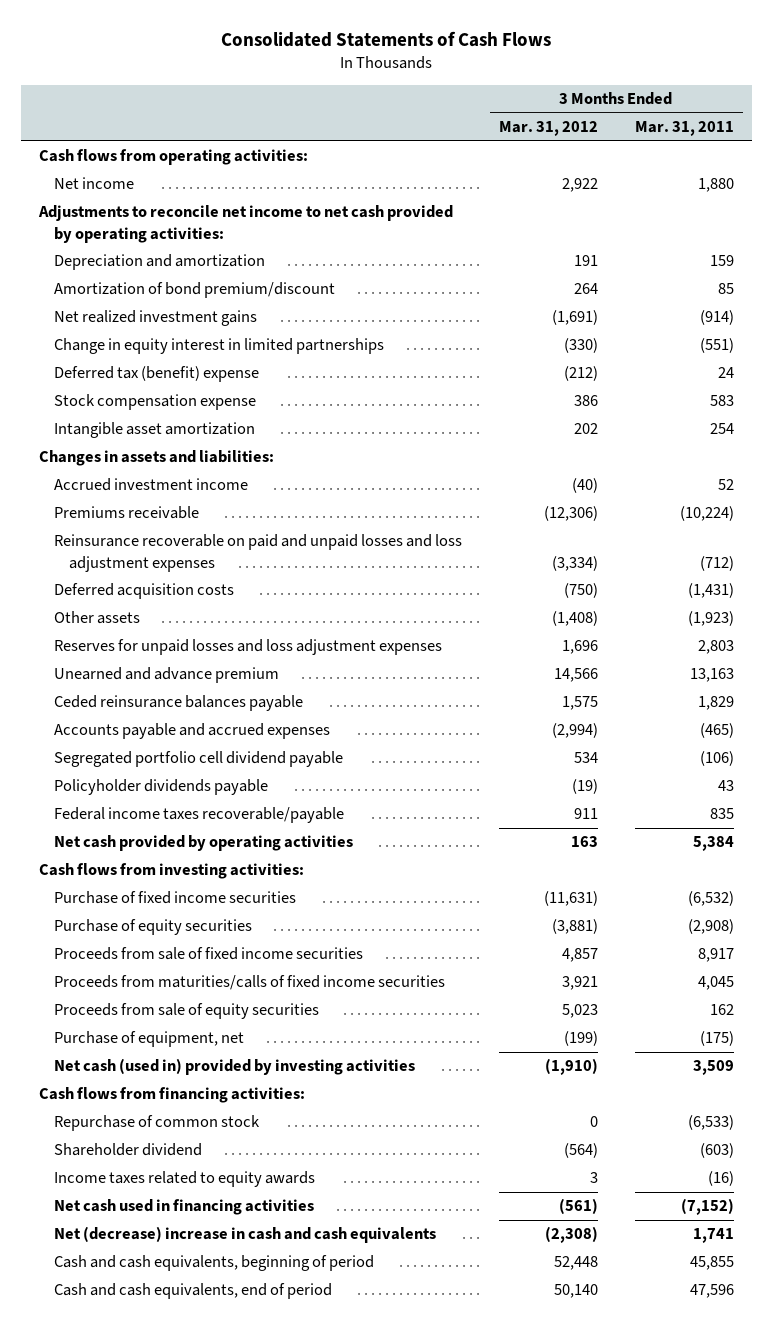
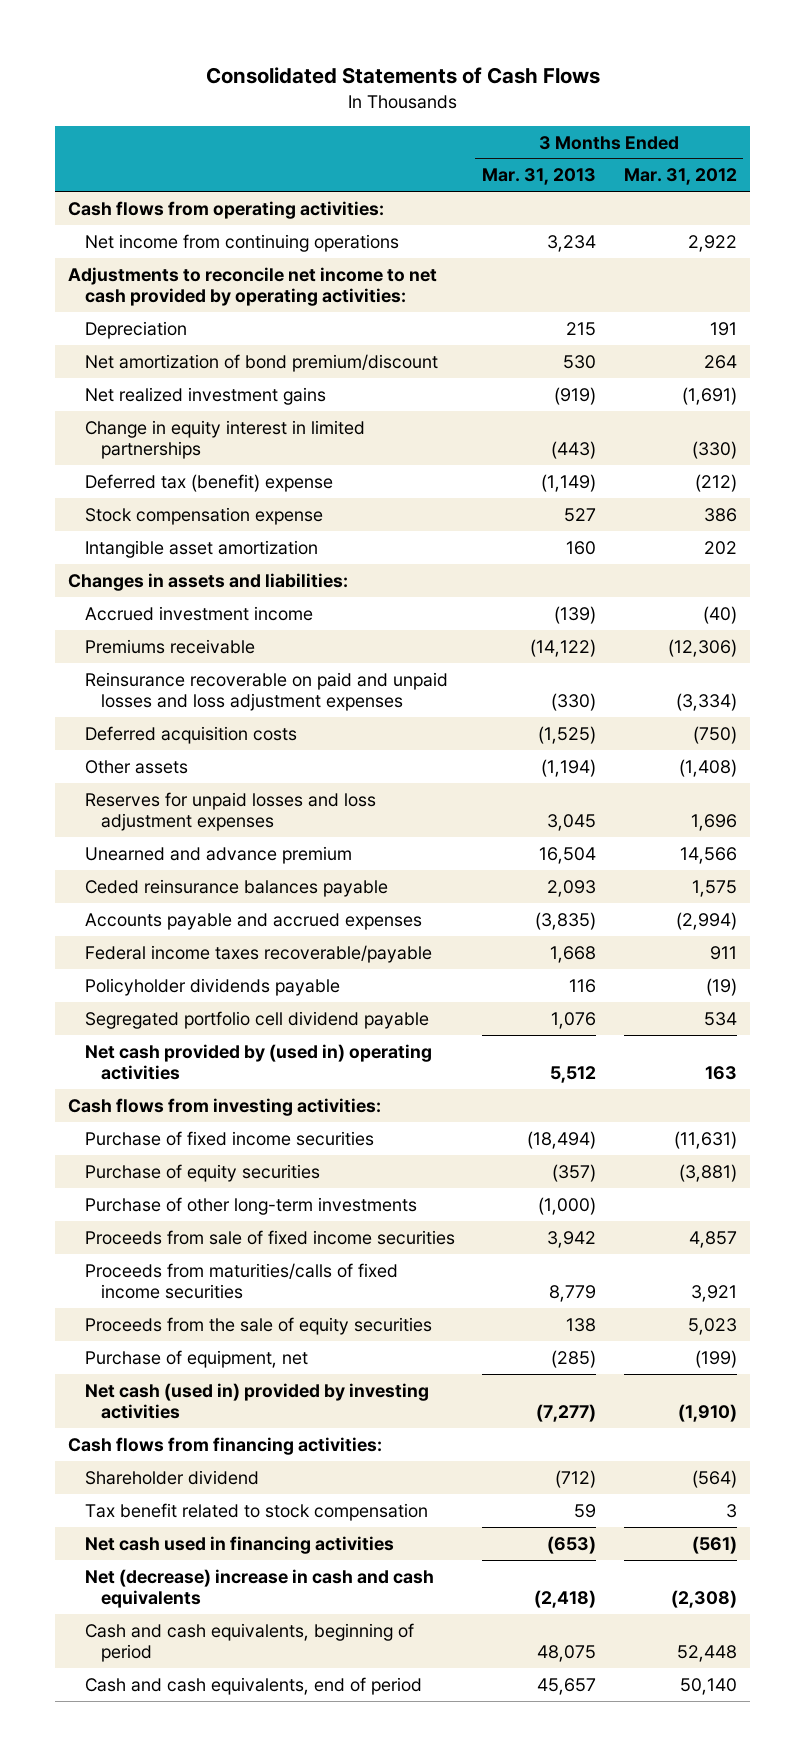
[634,120,734,136] Mar. 31, 2011 -> none
none -> [482,168,597,186] Mar. 31, 2013
[53,177,134,190] Net income -> [84,233,399,252] Net income from continuing operations
[53,254,265,271] Depreciation and amortization -> [84,320,187,339] Depreciation
[53,282,335,299] Amortization of bond premium/discount -> [84,353,438,372] Net amortization of bond premium/discount
[53,779,268,796] Policyholder dividends payable -> [84,977,340,996] Policyholder dividends payable
[53,751,343,768] Segregated portfolio cell dividend payable -> [84,1010,429,1029] Segregated portfolio cell dividend payable
[53,835,353,852] Net cash provided by operating activities -> [84,1043,432,1081] Net cash provided by (used in) operating activities
none -> [84,1196,417,1215] Purchase of other long-term investments
[53,1003,319,1020] Proceeds from sale of equity securities -> [84,1316,432,1335] Proceeds from the sale of equity securities
[53,1115,260,1132] Repurchase of common stock -> none
[53,1171,315,1188] Income taxes related to equity awards -> none
none -> [84,1502,428,1521] Tax benefit related to stock compensation

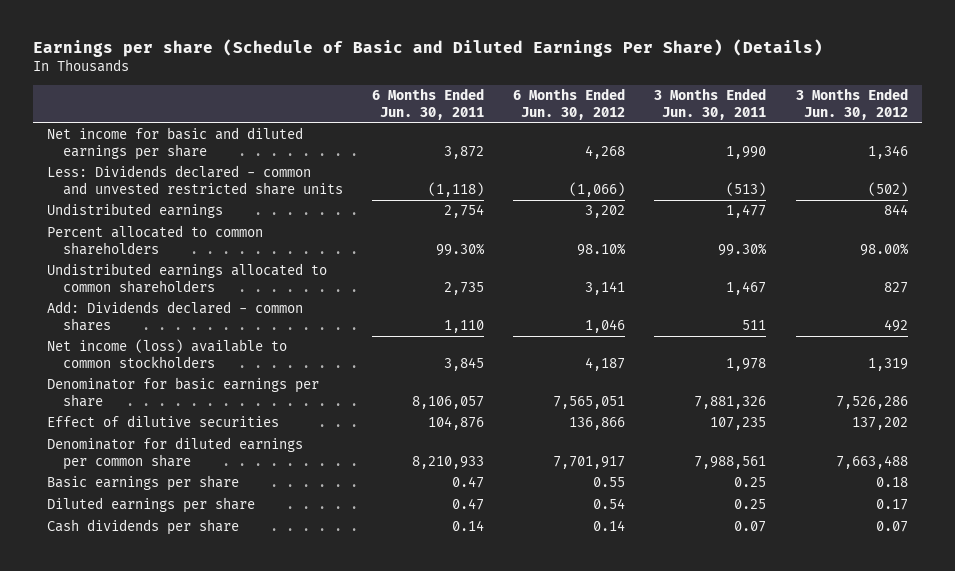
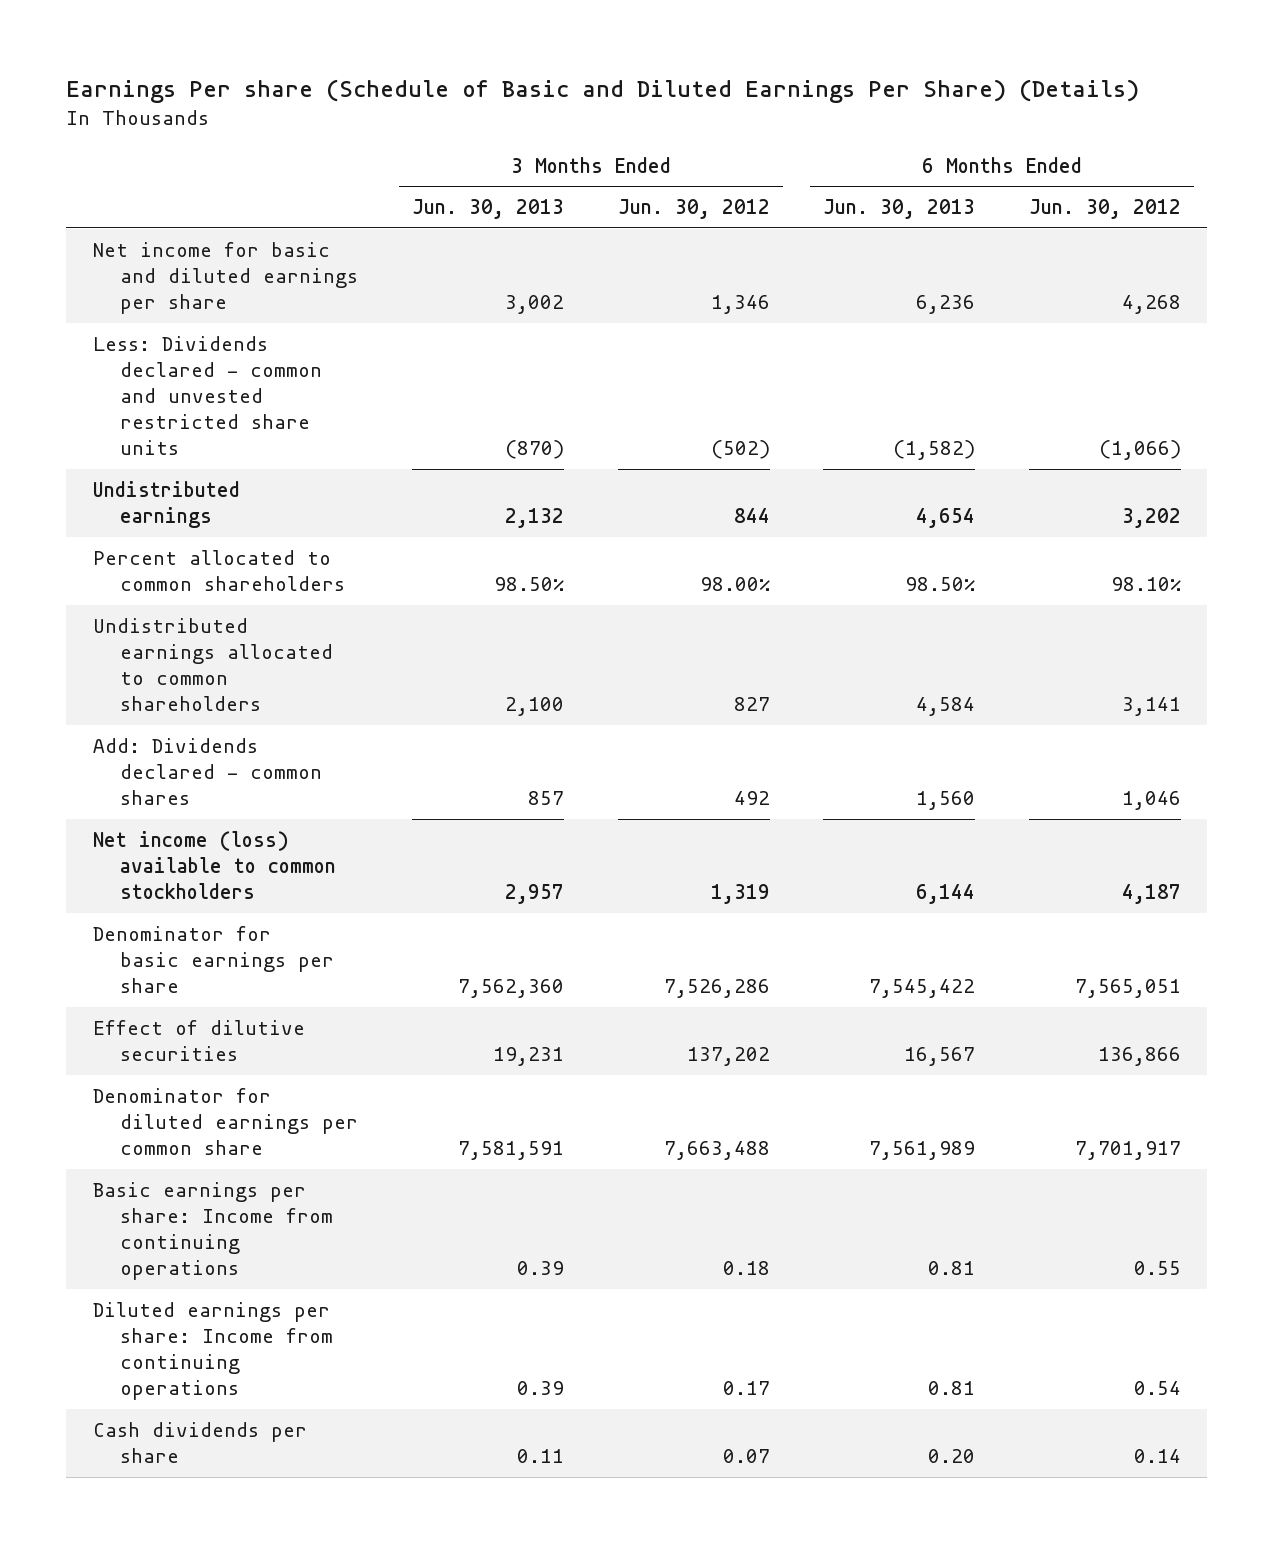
[32,39,823,58] Earnings per share (Schedule of Basic and Diluted Earnings Per Share) (Details) -> [65,79,1139,104] Earnings Per share (Schedule of Basic and Diluted Earnings Per Share) (Details)
[372,88,485,120] 6 Months Ended Jun. 30, 2011 -> none
[654,88,767,120] 3 Months Ended Jun. 30, 2011 -> none
none -> [411,199,564,220] Jun. 30, 2013
none -> [823,199,976,220] Jun. 30, 2013
[47,475,240,492] Basic earnings per share -> [92,1181,334,1280] Basic earnings per share: Income from continuing operations
[47,497,256,514] Diluted earnings per share -> [92,1301,334,1400] Diluted earnings per share: Income from continuing operations

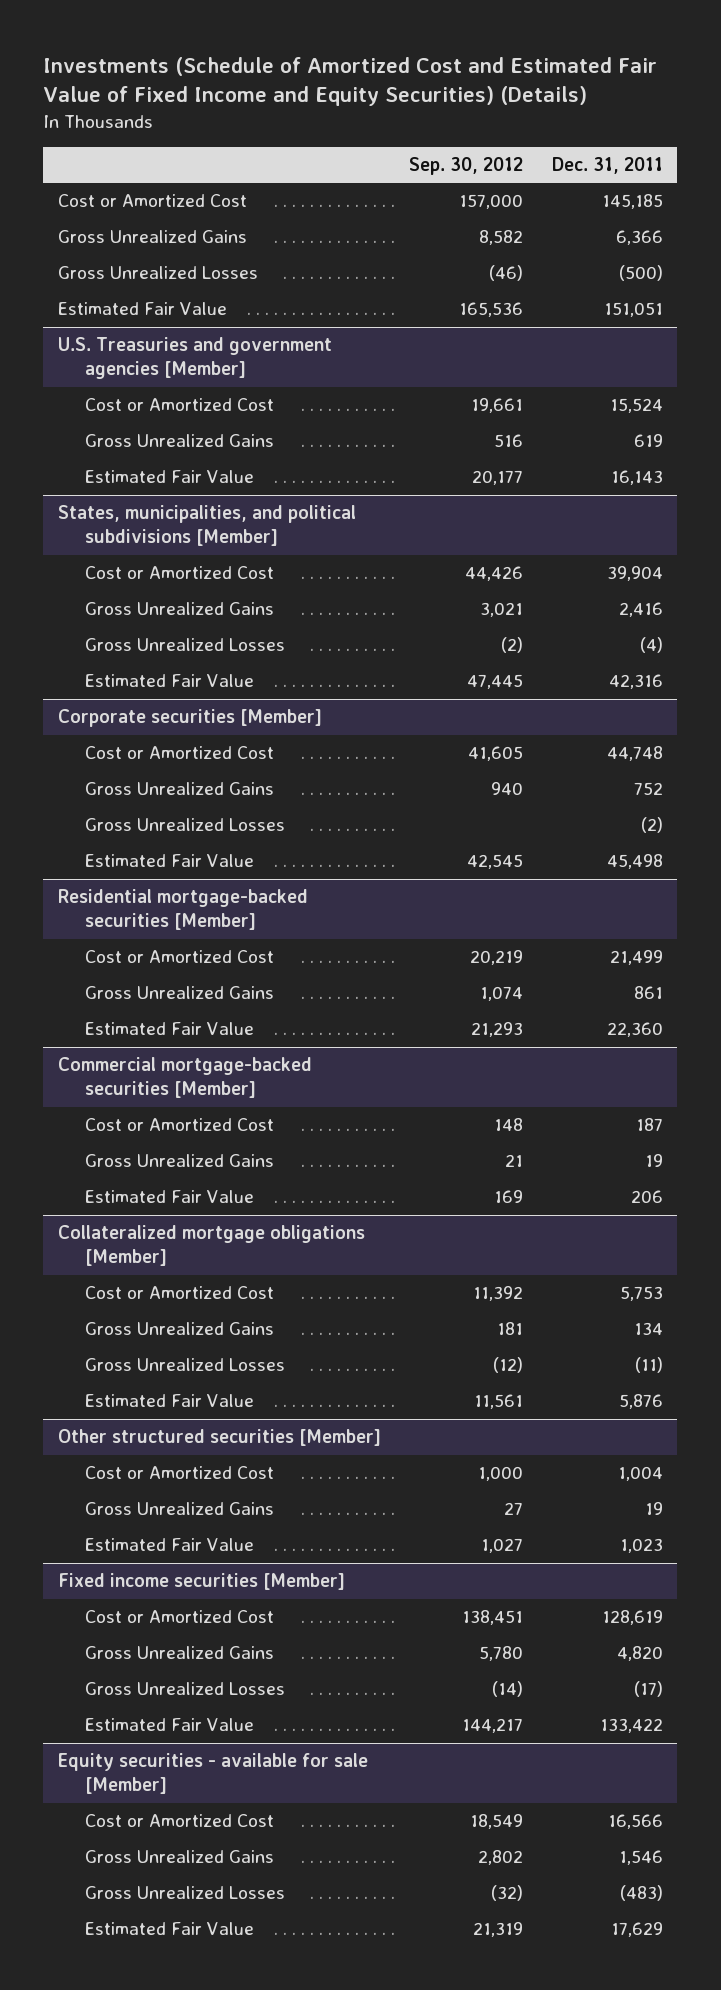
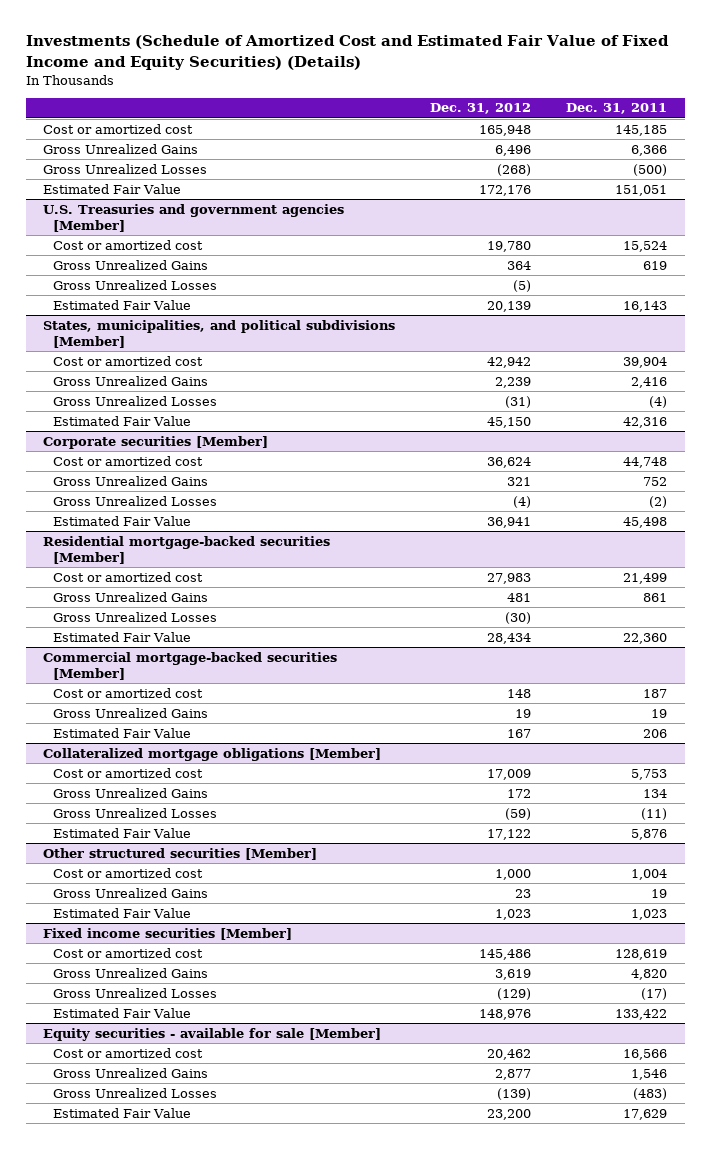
[409,156,524,175] Sep. 30, 2012 -> none
none -> [430,103,532,115] Dec. 31, 2012
[57,194,247,208] Cost or Amortized Cost -> [43,123,194,134] Cost or amortized cost
[84,398,274,412] Cost or Amortized Cost -> [53,239,204,250] Cost or amortized cost
none -> [53,279,218,290] Gross Unrealized Losses
[84,566,274,580] Cost or Amortized Cost -> [53,355,204,366] Cost or amortized cost
[84,746,274,760] Cost or Amortized Cost -> [53,455,204,466] Cost or amortized cost
[84,950,274,964] Cost or Amortized Cost -> [53,571,204,582] Cost or amortized cost
none -> [53,611,218,622] Gross Unrealized Losses
[84,1118,274,1132] Cost or Amortized Cost -> [53,687,204,698] Cost or amortized cost
[84,1286,274,1300] Cost or Amortized Cost -> [53,767,204,778] Cost or amortized cost
[84,1466,274,1480] Cost or Amortized Cost -> [53,867,204,878] Cost or amortized cost
[84,1610,274,1624] Cost or Amortized Cost -> [53,947,204,958] Cost or amortized cost
[84,1814,274,1828] Cost or Amortized Cost -> [53,1047,204,1058] Cost or amortized cost

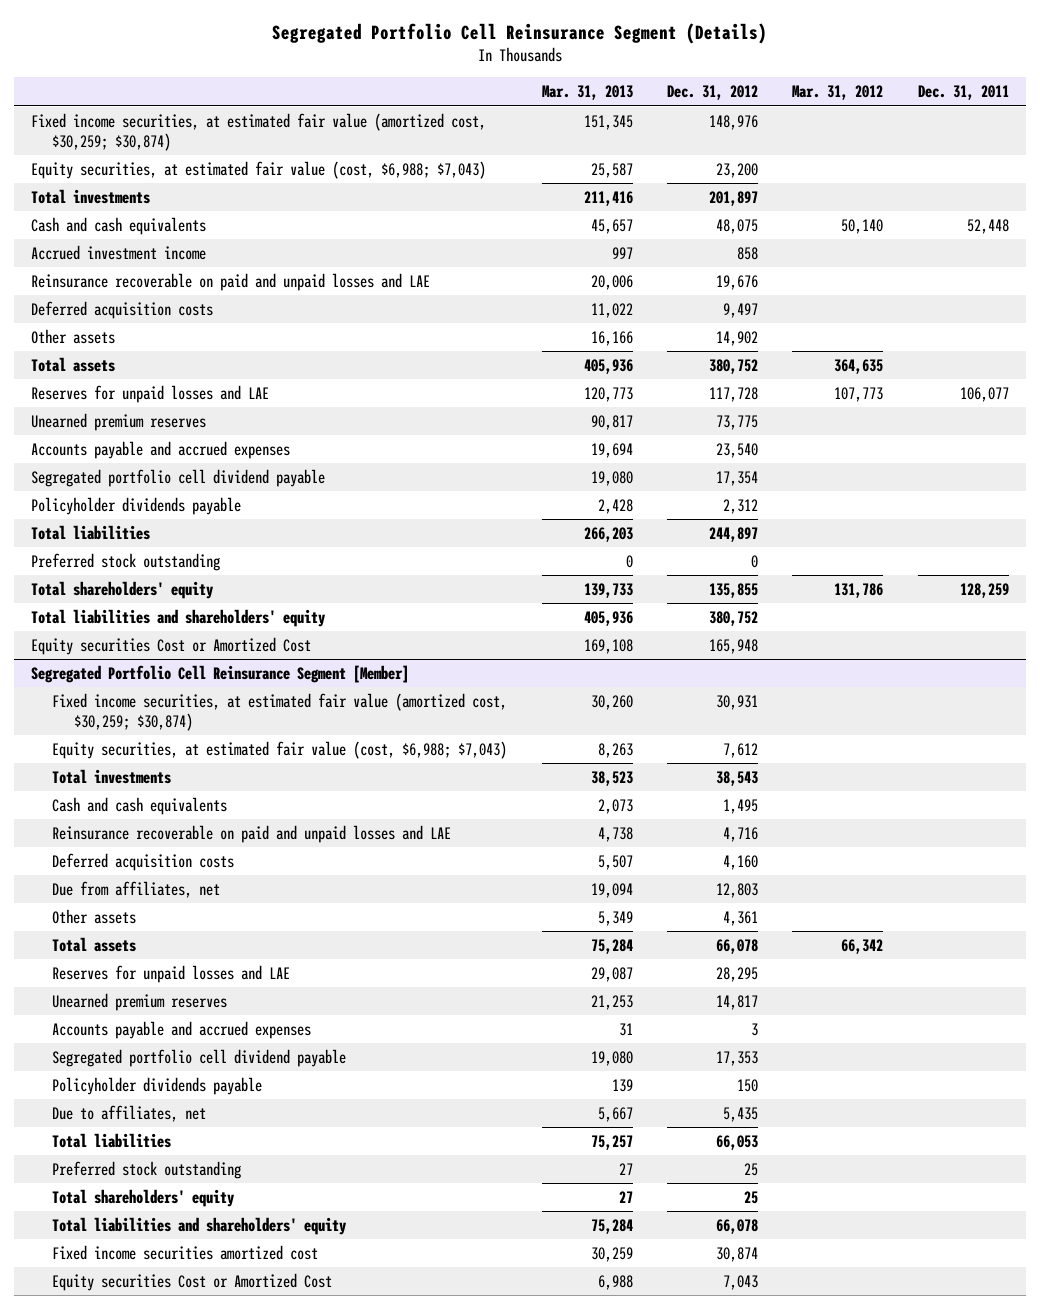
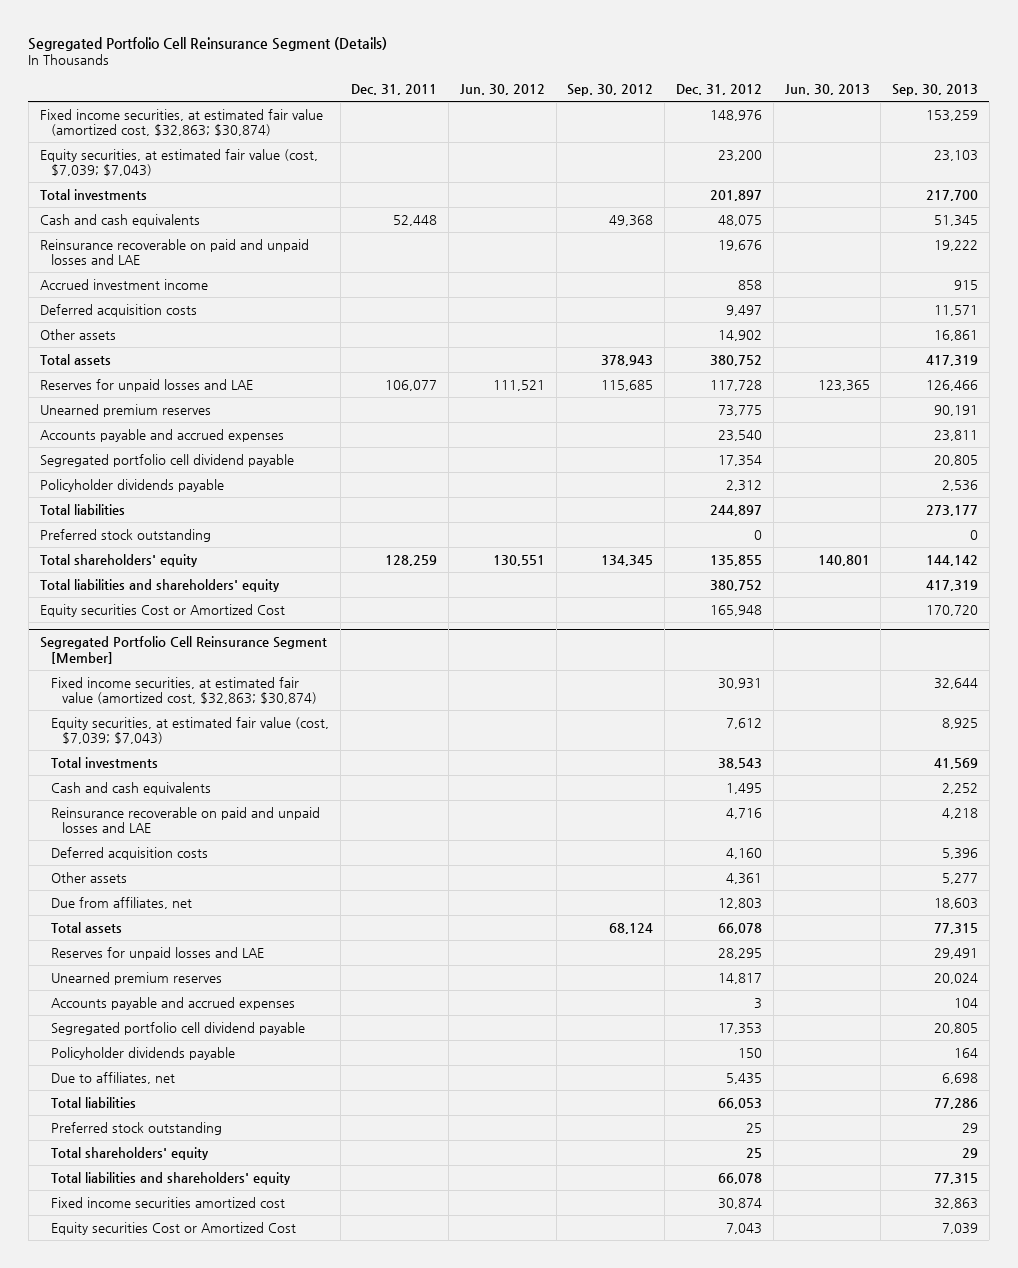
[541,85,633,101] Mar. 31, 2013 -> none
[792,85,884,101] Mar. 31, 2012 -> none
none -> [459,84,545,96] Jun. 30, 2012
none -> [567,84,654,97] Sep. 30, 2012
none -> [784,84,870,96] Jun. 30, 2013
none -> [892,84,979,97] Sep. 30, 2013
[30,112,486,151] Fixed income securities, at estimated fair value (amortized cost, $30,259; $30,874) -> [39,108,323,137] Fixed income securities, at estimated fair value (amortized cost, $32,863; $30,874)
[30,160,486,179] Equity securities, at estimated fair value (cost, $6,988; $7,043) -> [39,148,318,177] Equity securities, at estimated fair value (cost, $7,039; $7,043)
[30,244,206,260] Accrued investment income -> [39,278,208,290] Accrued investment income
[52,692,508,731] Fixed income securities, at estimated fair value (amortized cost, $30,259; $30,874) -> [50,676,317,705] Fixed income securities, at estimated fair value (amortized cost, $32,863; $30,874)
[52,740,508,759] Equity securities, at estimated fair value (cost, $6,988; $7,043) -> [50,716,329,745] Equity securities, at estimated fair value (cost, $7,039; $7,043)
[52,880,221,898] Due from affiliates, net -> [50,896,192,909] Due from affiliates, net

